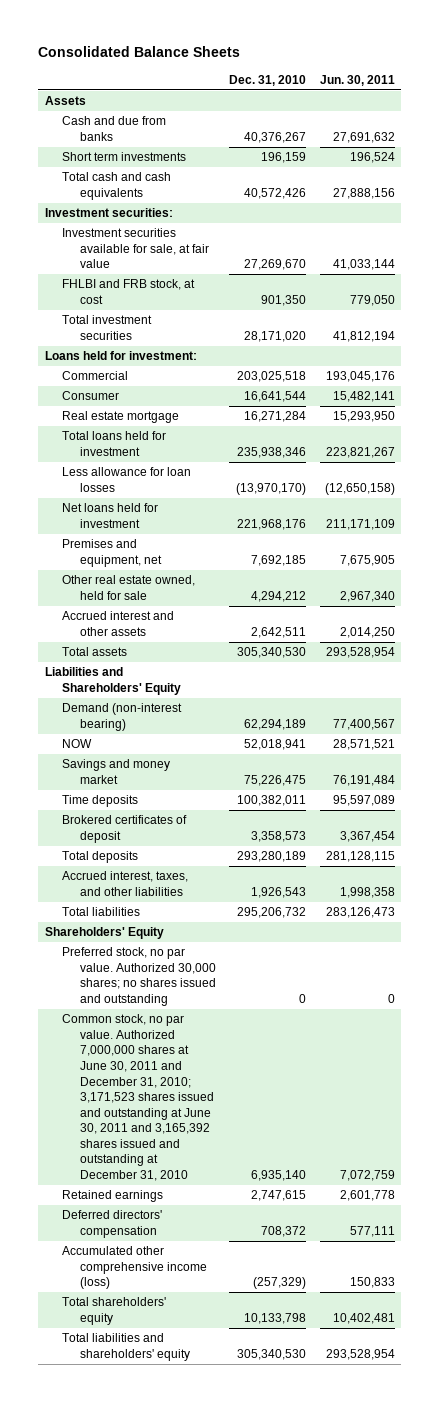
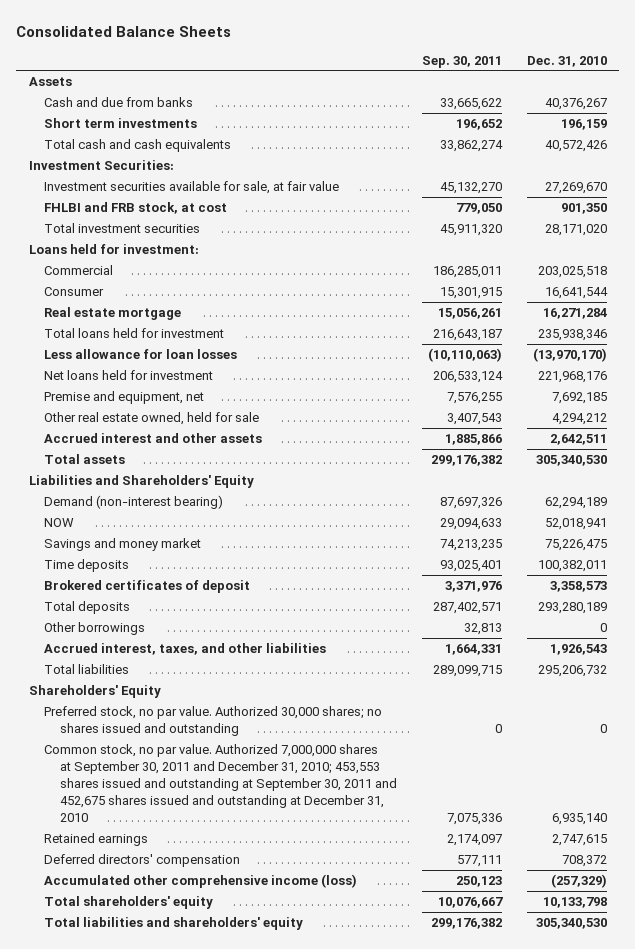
[319,74,395,86] Jun. 30, 2011 -> none
none -> [422,55,503,68] Sep. 30, 2011
[45,208,174,218] Investment securities: -> [28,160,174,171] Investment Securities:
[62,539,162,567] Premises and equipment, net -> [44,391,205,405] Premise and equipment, net
none -> [44,622,146,636] Other borrowings
[62,1014,214,1182] Common stock, no par value. Authorized 7,000,000 shares at June 30, 2011 and December 31, 2010; 3,171,523 shares issued and outstanding at June 30, 2011 and 3,165,392 shares issued and outstanding at December 31, 2010 -> [44,744,398,822] Common stock, no par value. Authorized 7,000,000 shares at September 30, 2011 and December 31, 2010; 453,553 shares issued and outstanding at September 30, 2011 and 452,675 shares issued and outstanding at December 31, 2010

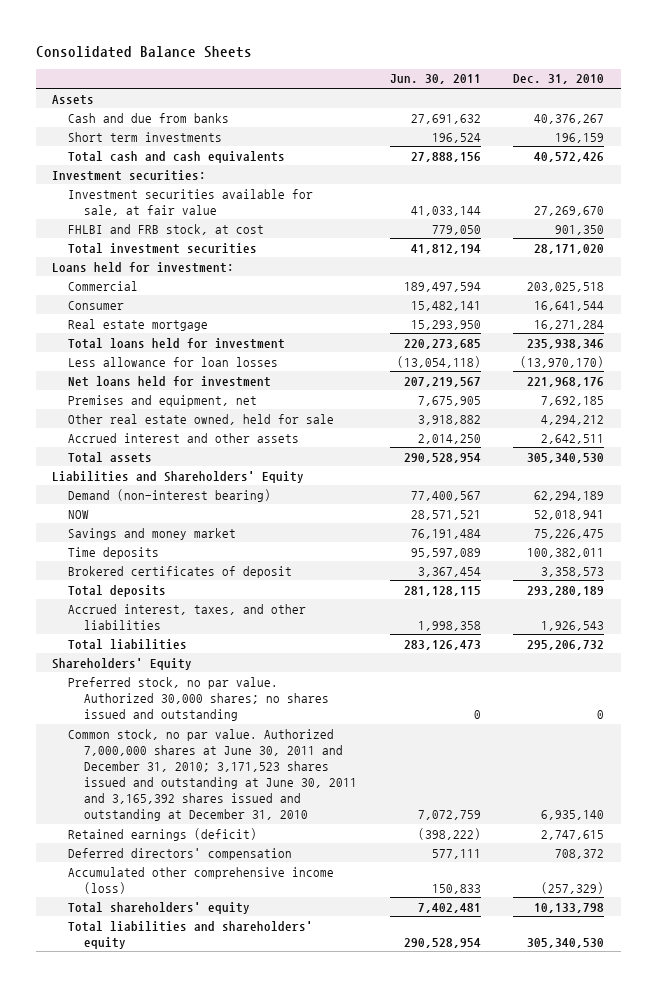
[422,55,503,68] Sep. 30, 2011 -> none
none -> [389,74,481,85] Jun. 30, 2011
[28,160,174,171] Investment Securities: -> [52,169,207,181] Investment securities:
[44,391,205,405] Premise and equipment, net -> [68,394,258,407] Premises and equipment, net
[44,622,146,636] Other borrowings -> none
[44,744,398,822] Common stock, no par value. Authorized 7,000,000 shares at September 30, 2011 and December 31, 2010; 453,553 shares issued and outstanding at September 30, 2011 and 452,675 shares issued and outstanding at December 31, 2010 -> [68,728,358,822] Common stock, no par value. Authorized 7,000,000 shares at June 30, 2011 and December 31, 2010; 3,171,523 shares issued and outstanding at June 30, 2011 and 3,165,392 shares issued and outstanding at December 31, 2010
[44,833,149,847] Retained earnings -> [68,827,258,841] Retained earnings (deficit)

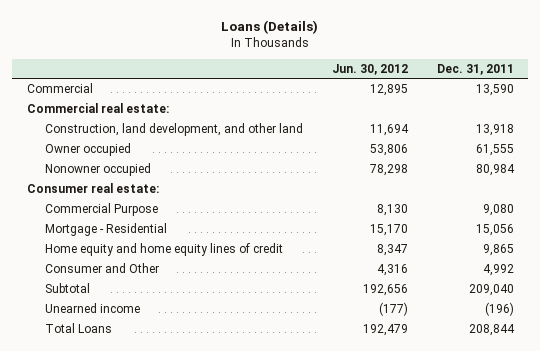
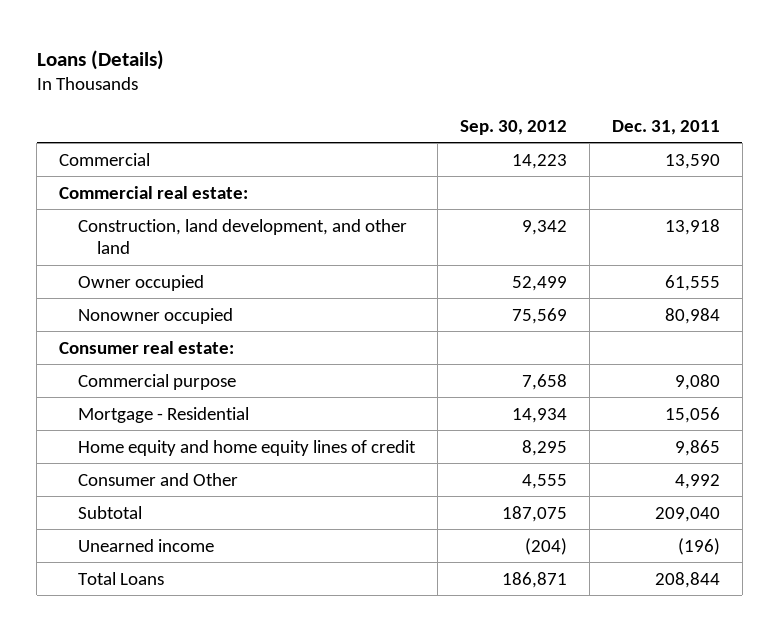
[331,63,408,75] Jun. 30, 2012 -> none
none -> [460,119,568,135] Sep. 30, 2012
[44,202,158,216] Commercial Purpose -> [78,373,237,390] Commercial purpose

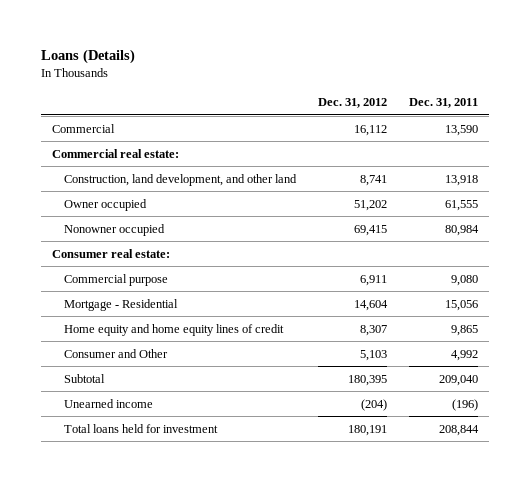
[460,119,568,135] Sep. 30, 2012 -> none
none -> [318,98,388,109] Dec. 31, 2012
[78,571,165,585] Total Loans -> [63,423,218,433] Total loans held for investment

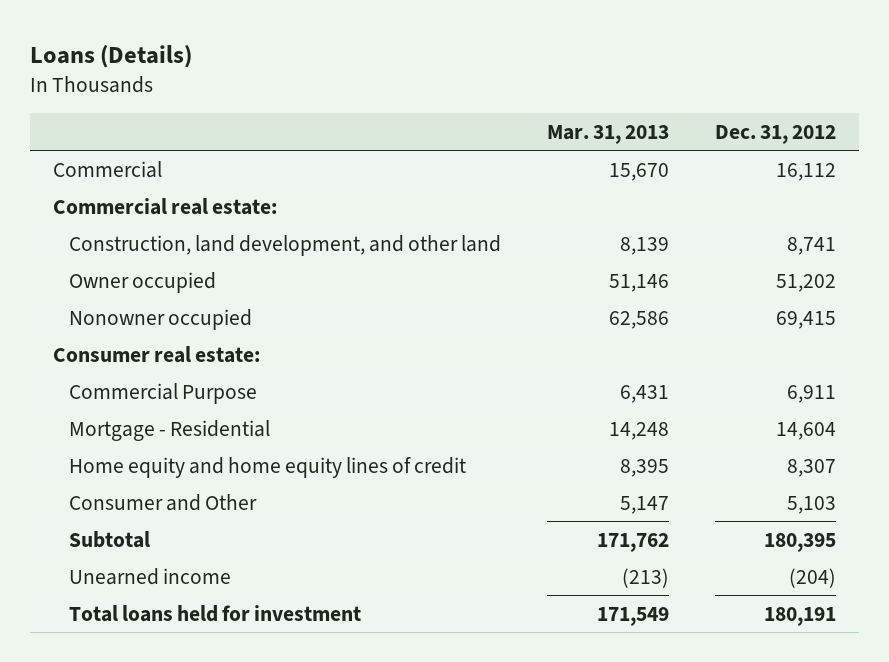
[409,98,479,109] Dec. 31, 2011 -> none
none -> [546,124,669,144] Mar. 31, 2013
[63,273,168,286] Commercial purpose -> [68,382,257,404] Commercial Purpose

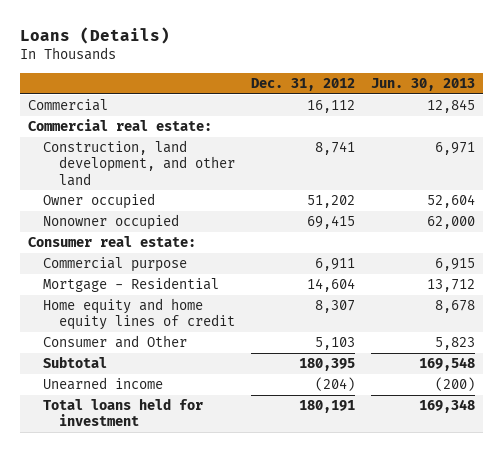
[546,124,669,144] Mar. 31, 2013 -> none
none -> [370,77,475,91] Jun. 30, 2013
[68,382,257,404] Commercial Purpose -> [43,257,188,273] Commercial purpose

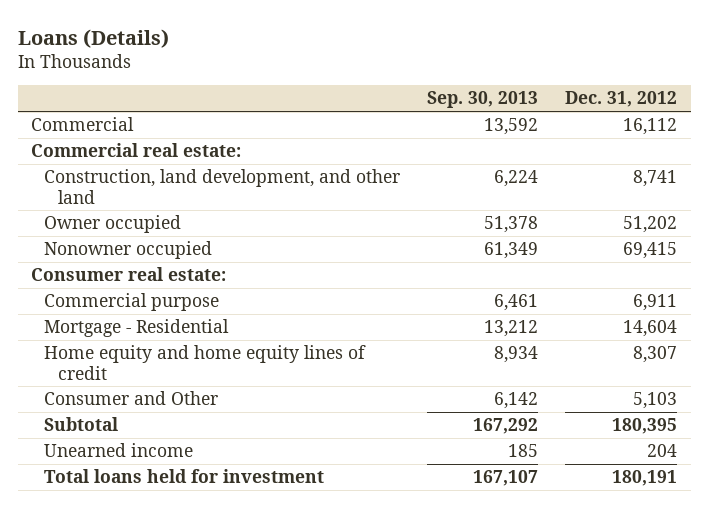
[370,77,475,91] Jun. 30, 2013 -> none
none -> [427,91,539,109] Sep. 30, 2013
[314,377,355,392] (204) -> [647,444,678,458] 204

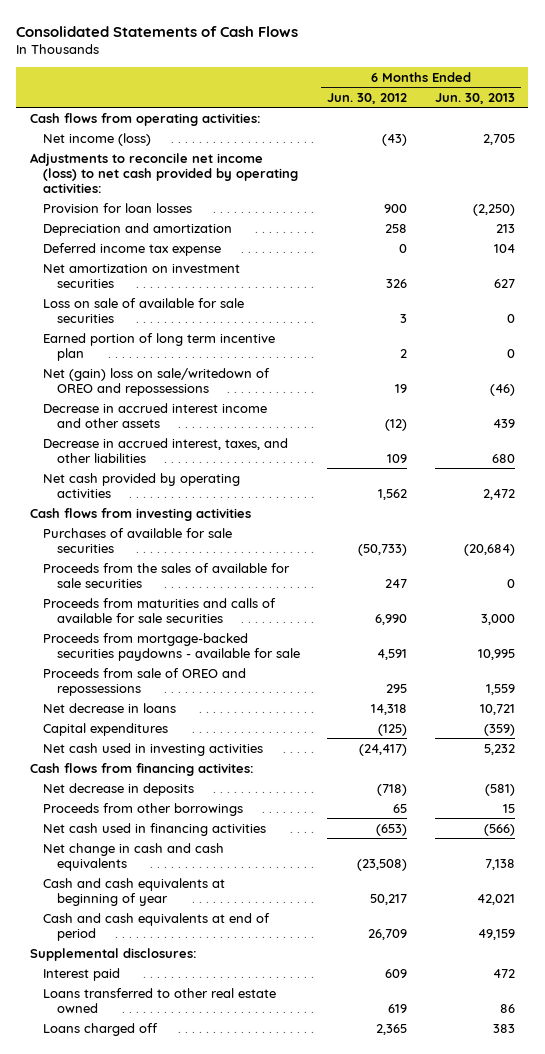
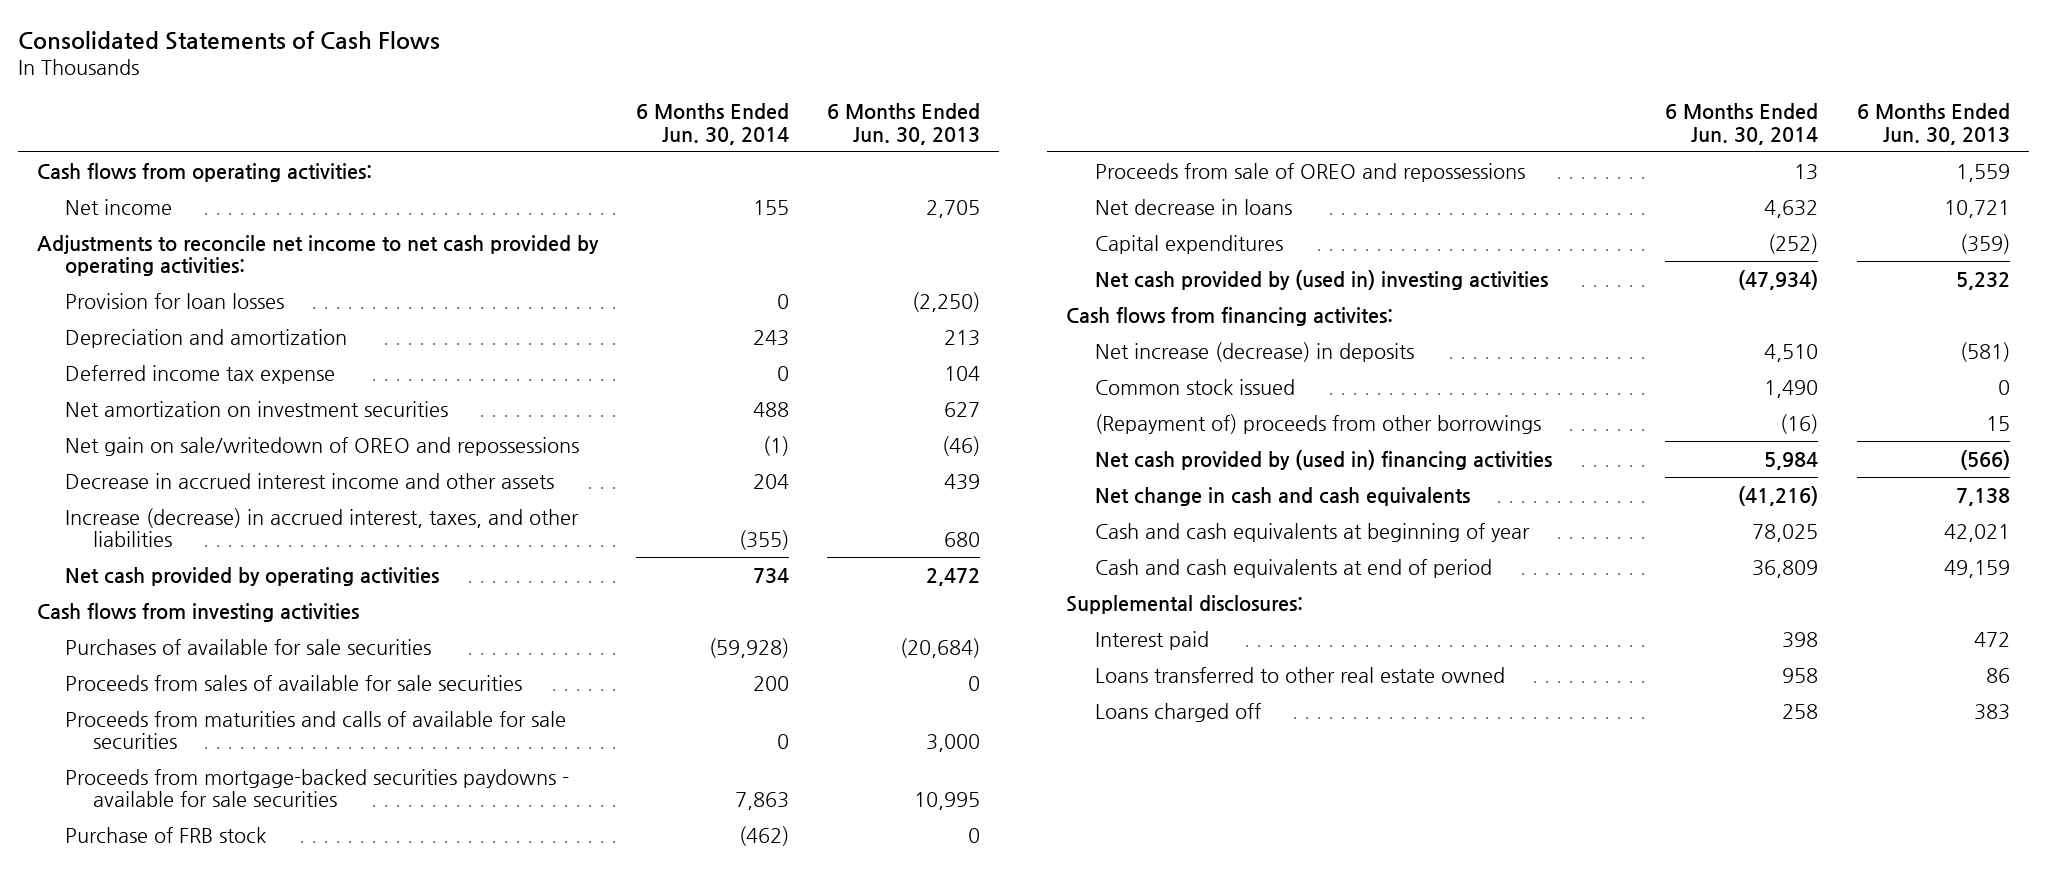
[327,92,408,104] Jun. 30, 2012 -> none
none -> [635,103,789,145] 6 Months Ended Jun. 30, 2014
[43,132,152,146] Net income (loss) -> [65,198,173,215] Net income
[29,152,299,193] Adjustments to reconcile net income (loss) to net cash provided by operating activities: -> [36,234,599,277] Adjustments to reconcile net income to net cash provided by operating activities:
[43,297,245,323] Loss on sale of available for sale securities -> none
[43,332,276,361] Earned portion of long term incentive plan -> none
[43,367,271,396] Net (gain) loss on sale/writedown of OREO and repossessions -> [65,436,580,456] Net gain on sale/writedown of OREO and repossessions
[43,437,289,463] Decrease in accrued interest, taxes, and other liabilities -> [65,507,580,548] Increase (decrease) in accrued interest, taxes, and other liabilities
[43,562,291,588] Proceeds from the sales of available for sale securities -> [65,674,523,691] Proceeds from sales of available for sale securities
[43,632,301,661] Proceeds from mortgage-backed securities paydowns - available for sale -> [65,768,570,808] Proceeds from mortgage-backed securities paydowns - available for sale securities
none -> [65,826,267,843] Purchase of FRB stock
[43,742,264,756] Net cash used in investing activities -> [1094,269,1548,290] Net cash provided by (used in) investing activities
[43,782,195,796] Net decrease in deposits -> [1094,341,1414,362] Net increase (decrease) in deposits
none -> [1094,378,1295,395] Common stock issued
[43,802,244,816] Proceeds from other borrowings -> [1094,413,1541,434] (Repayment of) proceeds from other borrowings
[43,822,267,836] Net cash used in financing activities -> [1094,449,1552,470] Net cash provided by (used in) financing activities

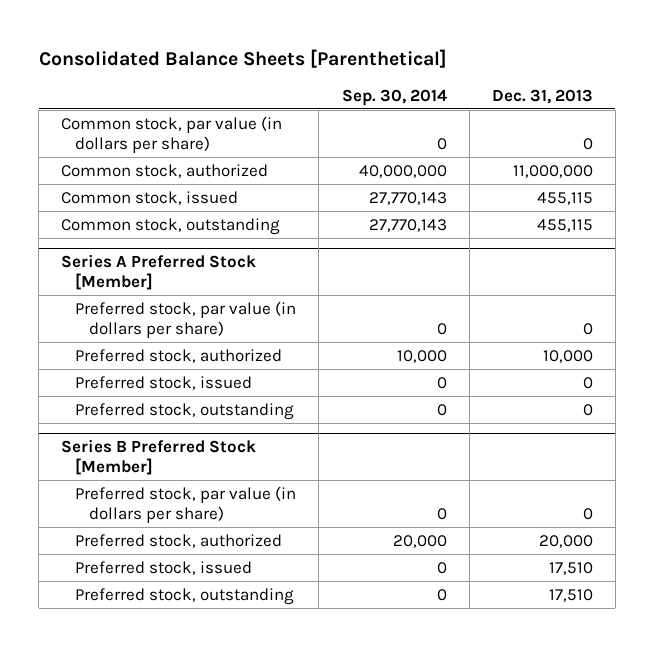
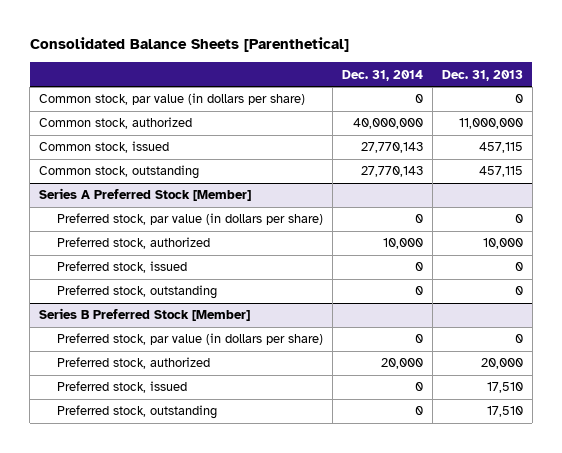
[341,88,447,106] Sep. 30, 2014 -> none
none -> [342,69,424,81] Dec. 31, 2014
[536,191,593,205] 455,115 -> [479,142,524,154] 457,115
[536,218,593,232] 455,115 -> [479,166,524,178] 457,115

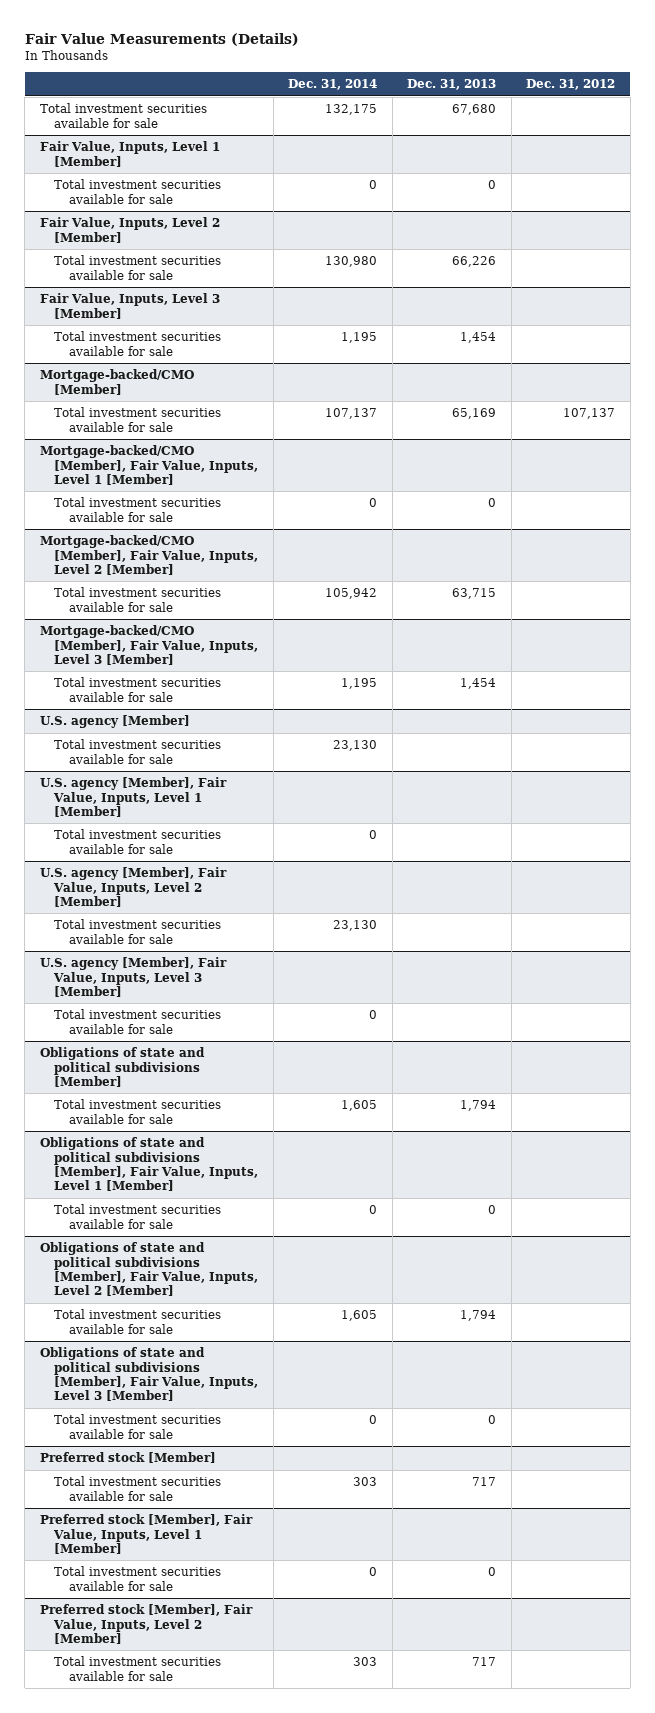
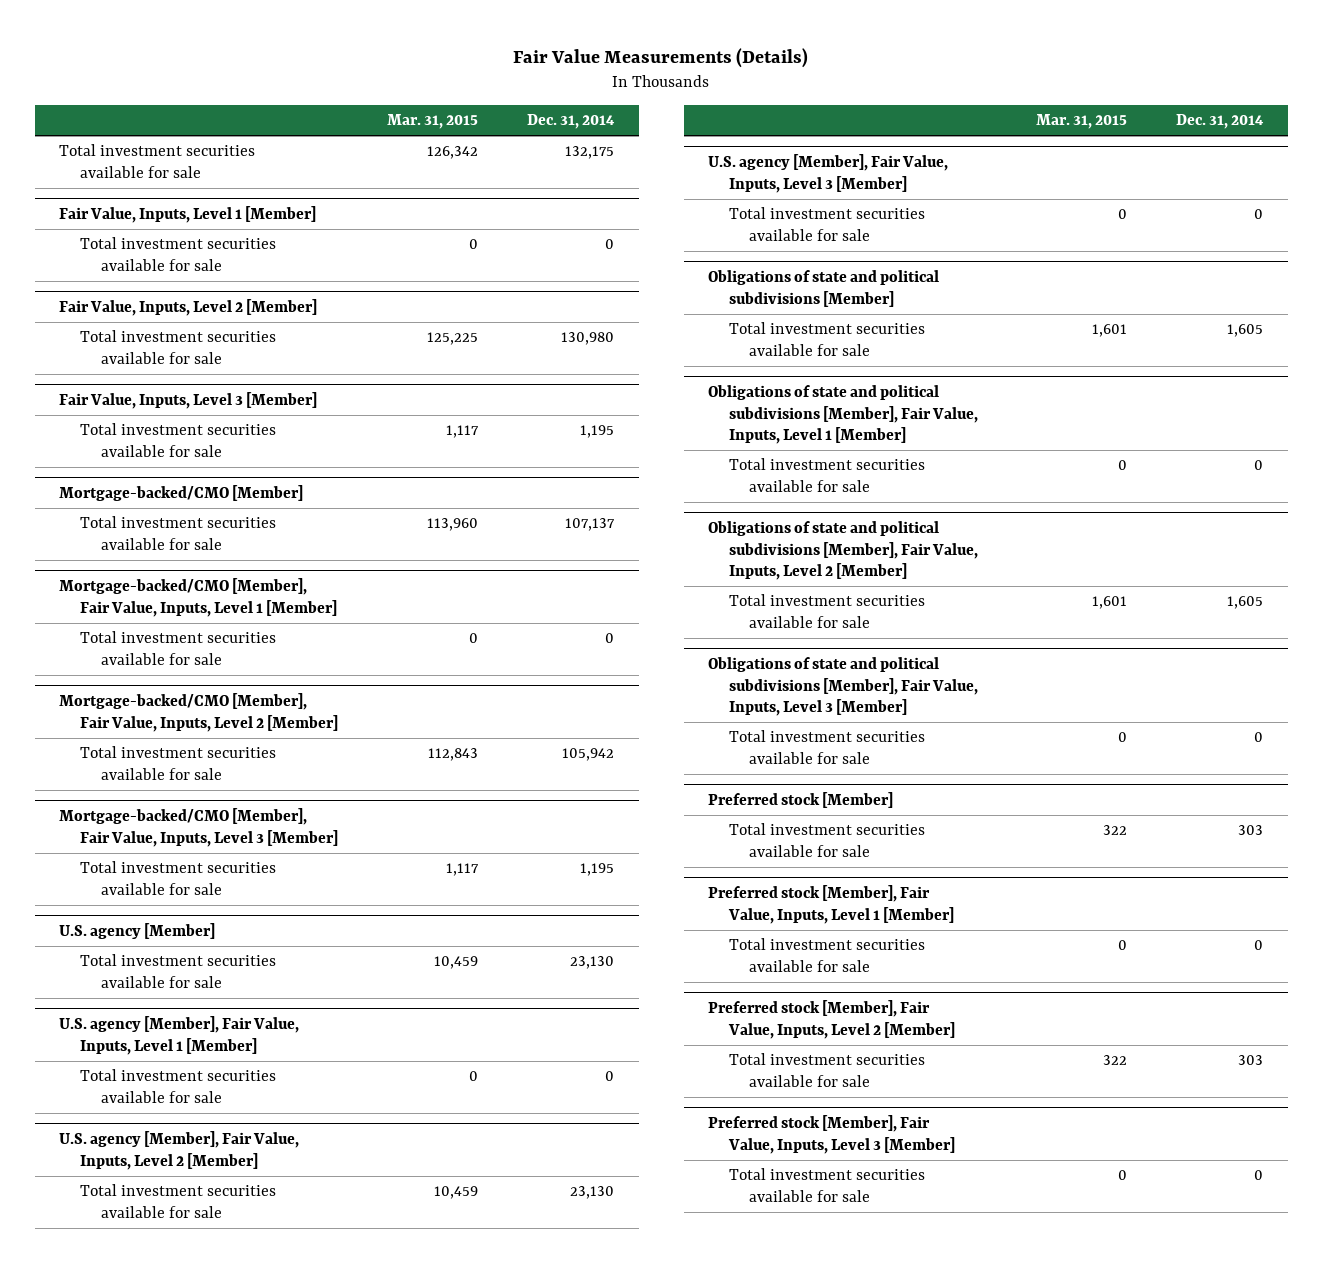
[407,79,497,91] Dec. 31, 2013 -> none
[526,79,616,91] Dec. 31, 2012 -> none
none -> [387,113,479,129] Mar. 31, 2015
none -> [708,1115,955,1154] Preferred stock [Member], Fair Value, Inputs, Level 3 [Member]
none -> [728,1168,925,1202] Total investment securities available for sale

